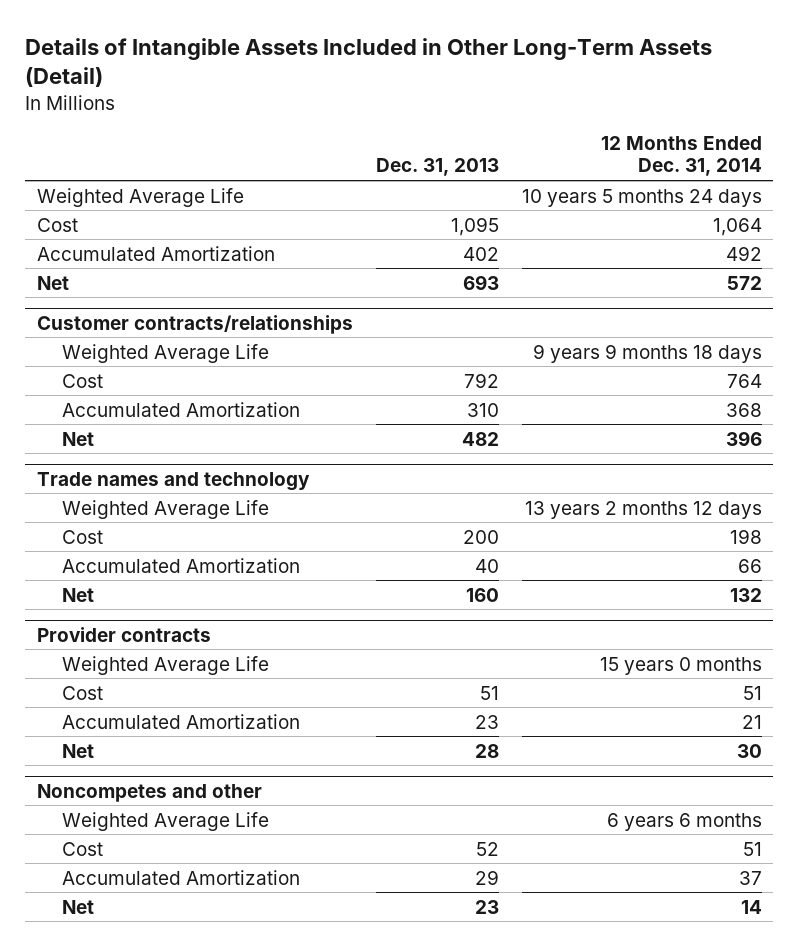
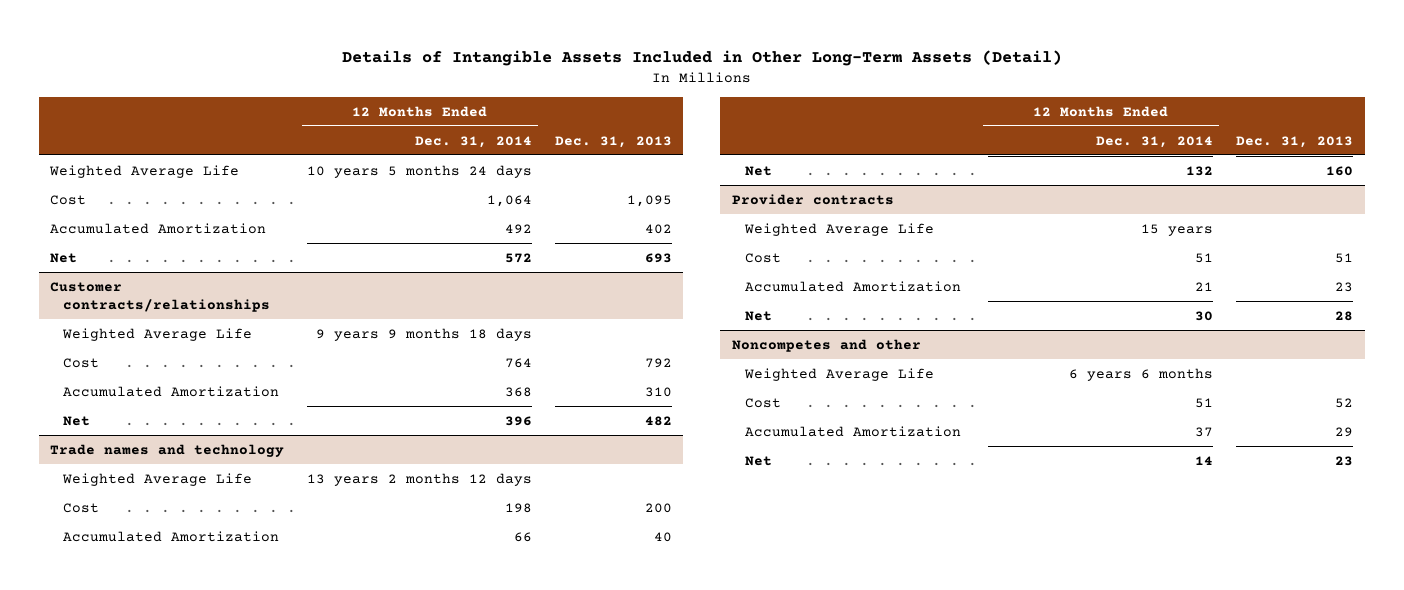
[599,656,762,675] 15 years 0 months -> [1141,223,1214,236] 15 years

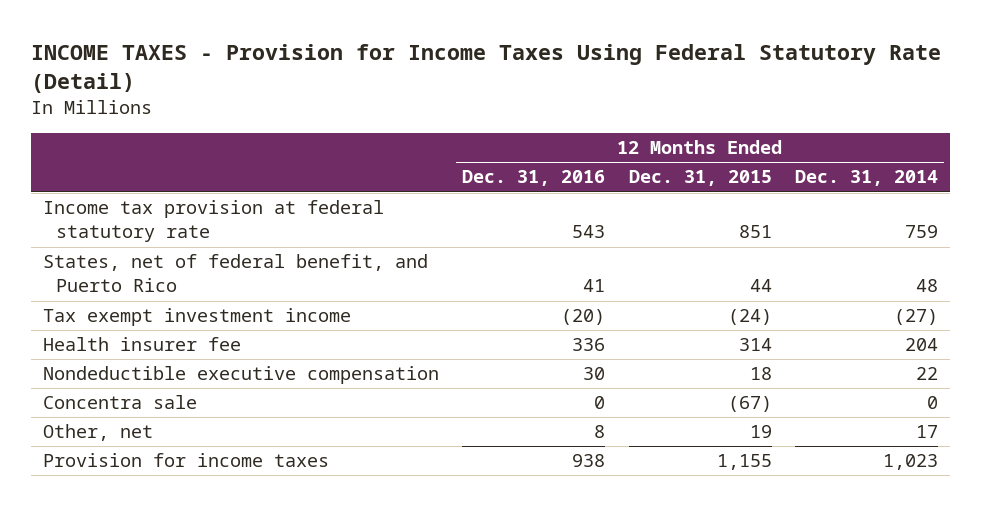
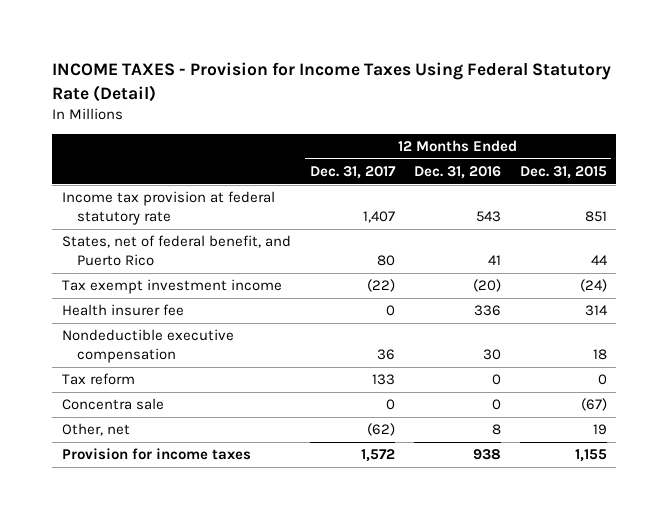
[795,170,939,187] Dec. 31, 2014 -> none
none -> [309,165,396,179] Dec. 31, 2017
none -> [61,373,135,386] Tax reform

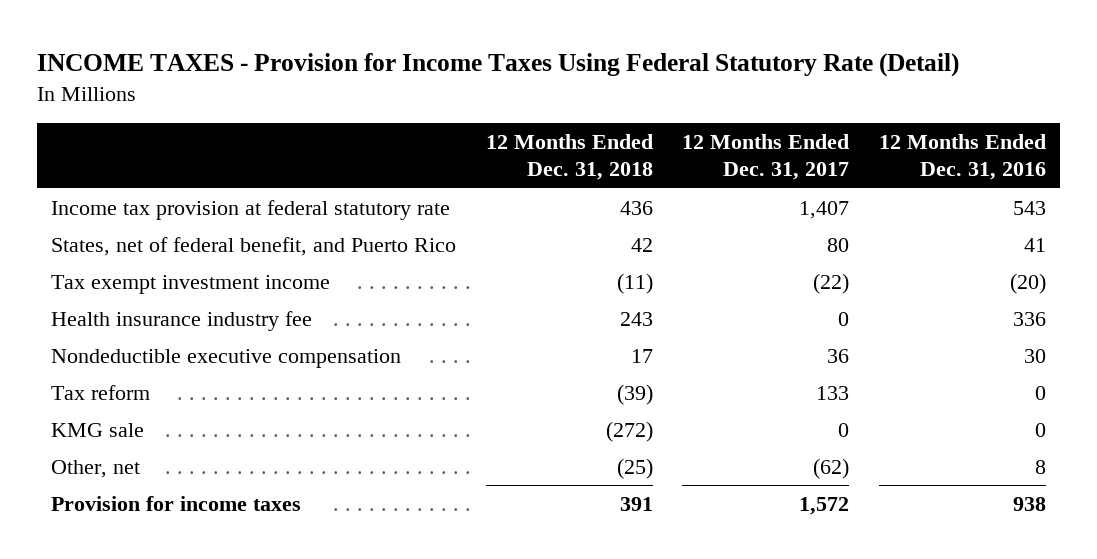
[519,165,607,179] Dec. 31, 2015 -> none
none -> [485,134,653,181] 12 Months Ended Dec. 31, 2018
[61,304,184,317] Health insurer fee -> [51,310,313,331] Health insurance industry fee
[61,398,164,411] Concentra sale -> [51,422,145,437] KMG sale

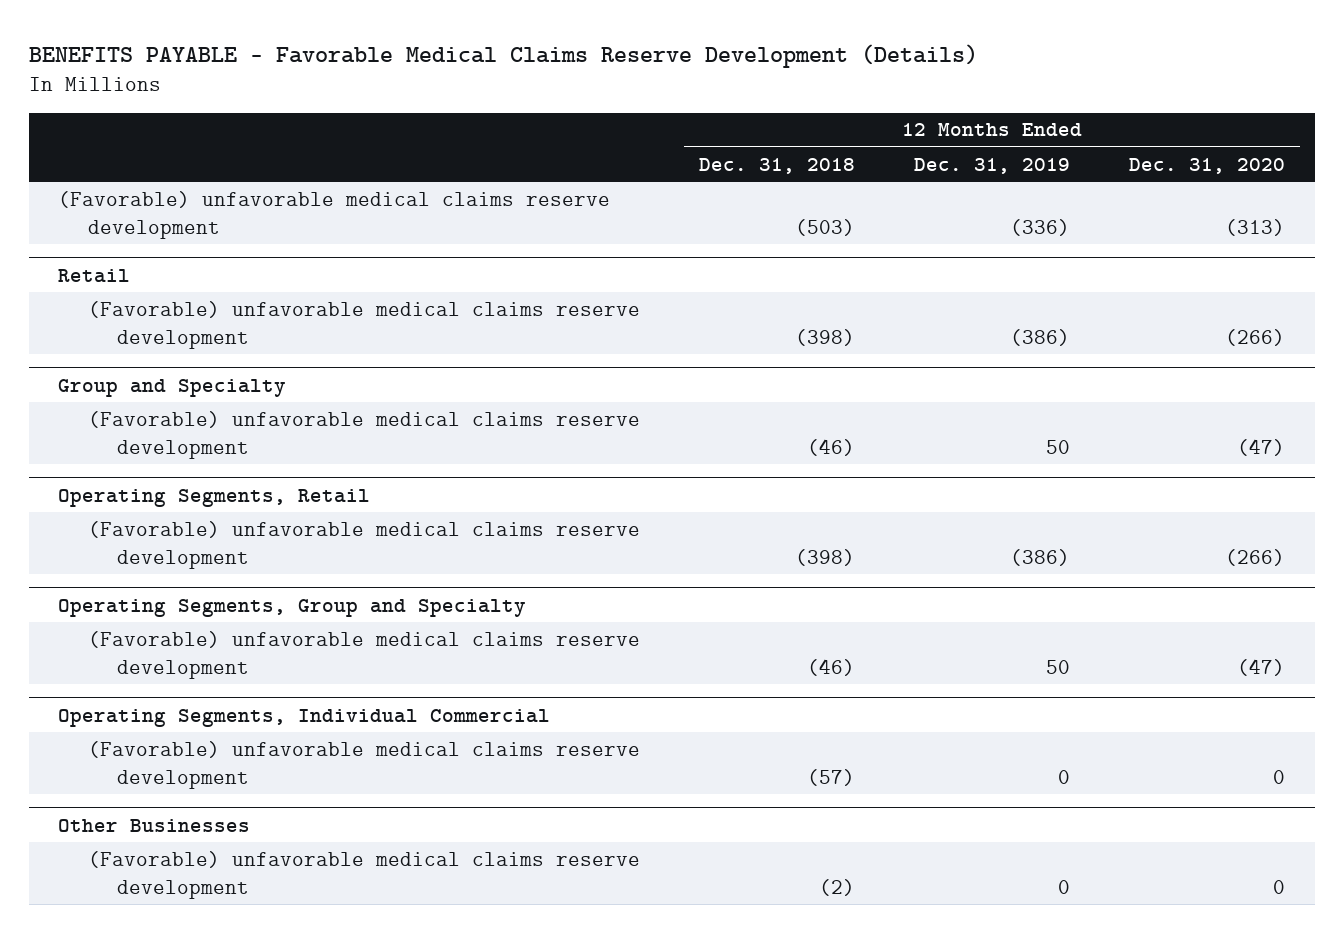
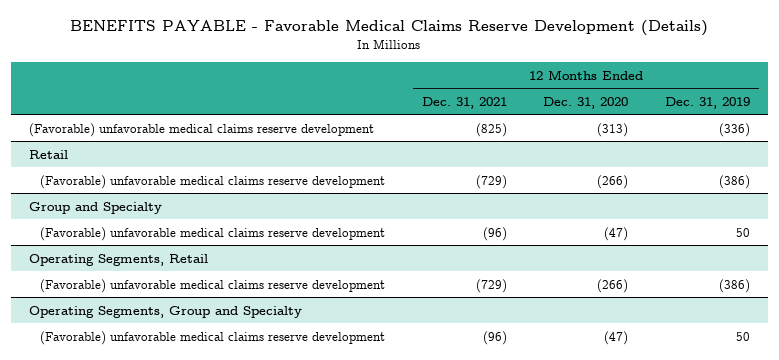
[698,157,855,174] Dec. 31, 2018 -> none
none -> [421,96,507,109] Dec. 31, 2021
[58,708,551,727] Operating Segments, Individual Commercial -> none
[87,740,640,789] (Favorable) unfavorable medical claims reserve development -> none
[58,818,251,832] Other Businesses -> none
[87,850,640,899] (Favorable) unfavorable medical claims reserve development -> none

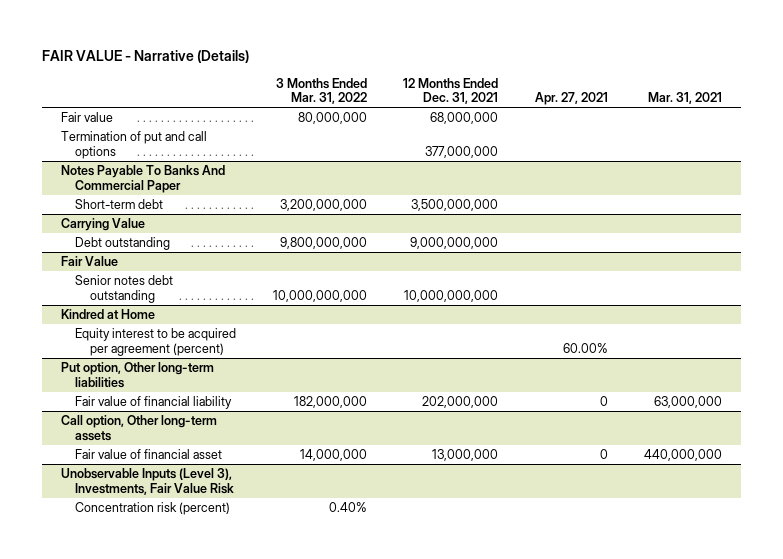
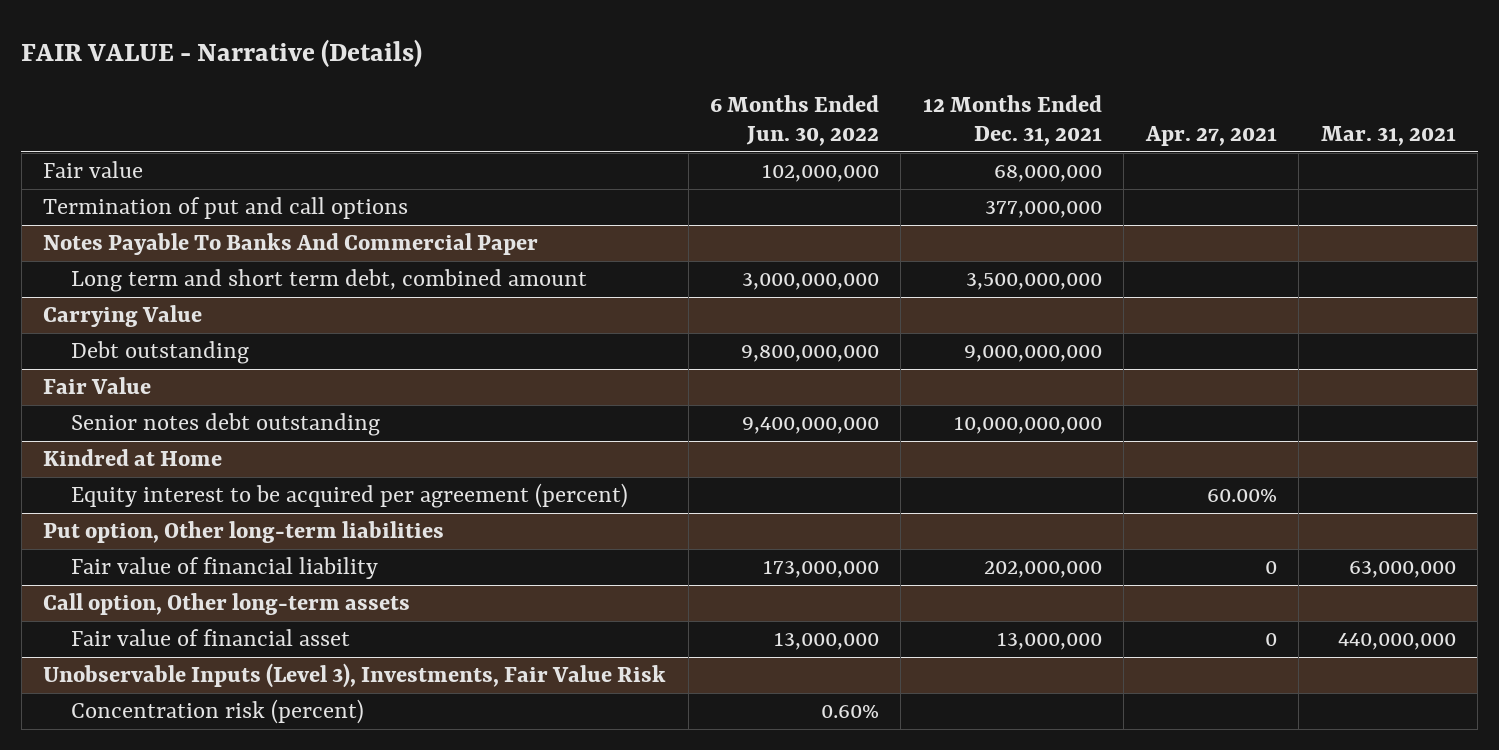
[275,77,367,105] 3 Months Ended Mar. 31, 2022 -> none
none -> [709,94,879,146] 6 Months Ended Jun. 30, 2022
[75,198,164,209] Short-term debt -> none
none -> [71,269,588,293] Long term and short term debt, combined amount

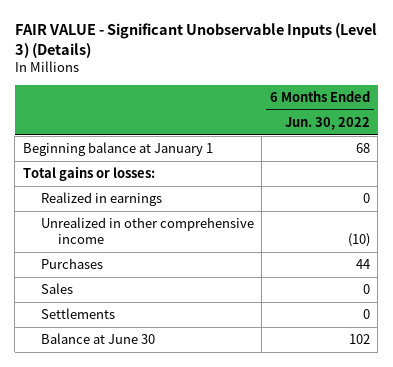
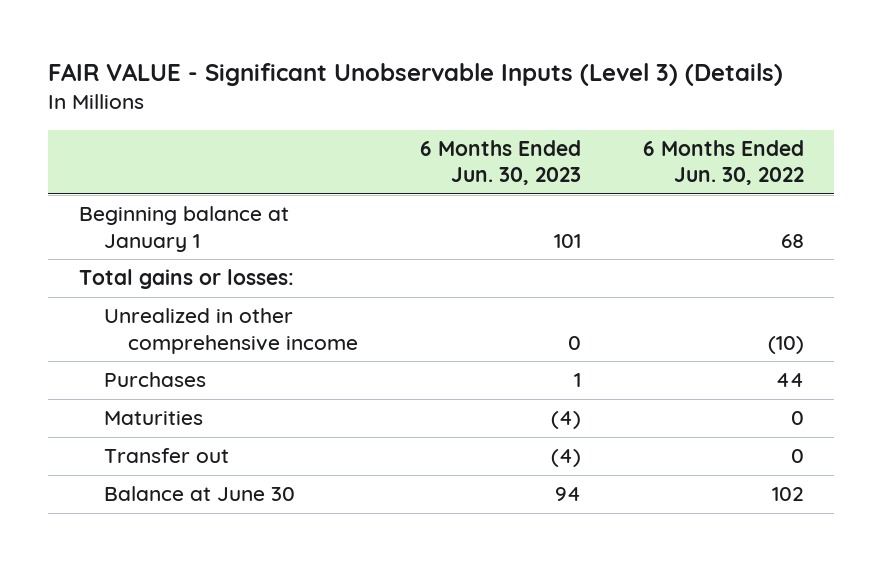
none -> [419,139,581,186] 6 Months Ended Jun. 30, 2023
[40,192,162,207] Realized in earnings -> none
[40,283,73,295] Sales -> none
[40,308,115,320] Settlements -> [103,411,203,426] Maturities
none -> [103,448,229,464] Transfer out

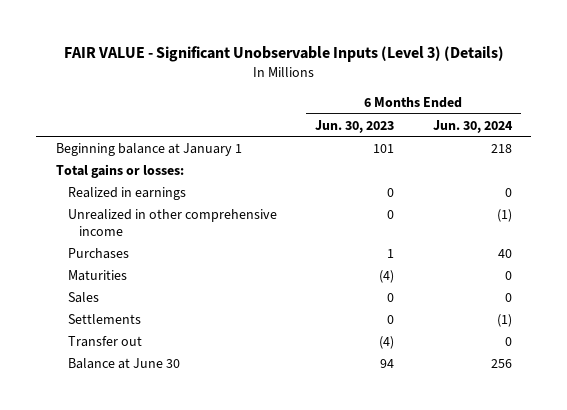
[642,139,804,186] 6 Months Ended Jun. 30, 2022 -> none
none -> [432,119,513,133] Jun. 30, 2024
none -> [67,186,186,200] Realized in earnings
none -> [67,291,99,303] Sales
none -> [67,313,141,324] Settlements

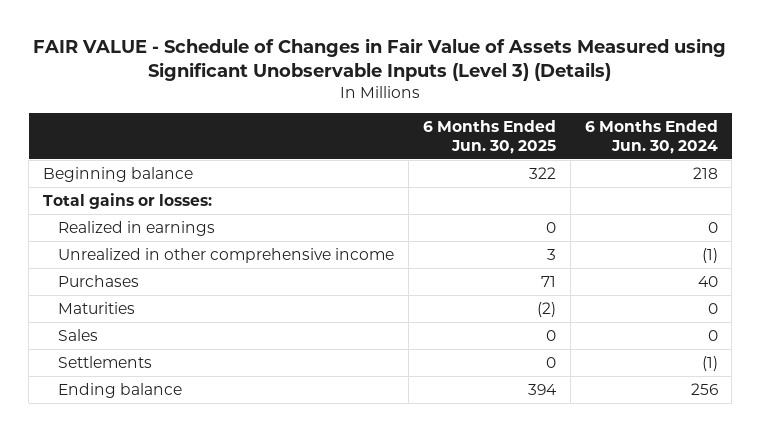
[63,46,504,63] FAIR VALUE - Significant Unobservable Inputs (Level 3) (Details) -> [33,37,727,81] FAIR VALUE - Schedule of Changes in Fair Value of Assets Measured using Significant Unobservable Inputs (Level 3) (Details)
[315,119,395,133] Jun. 30, 2023 -> none
none -> [422,120,556,154] 6 Months Ended Jun. 30, 2025
[55,142,242,156] Beginning balance at January 1 -> [43,166,194,182] Beginning balance
[67,335,142,347] Transfer out -> none
[67,357,180,369] Balance at June 30 -> [58,382,183,398] Ending balance

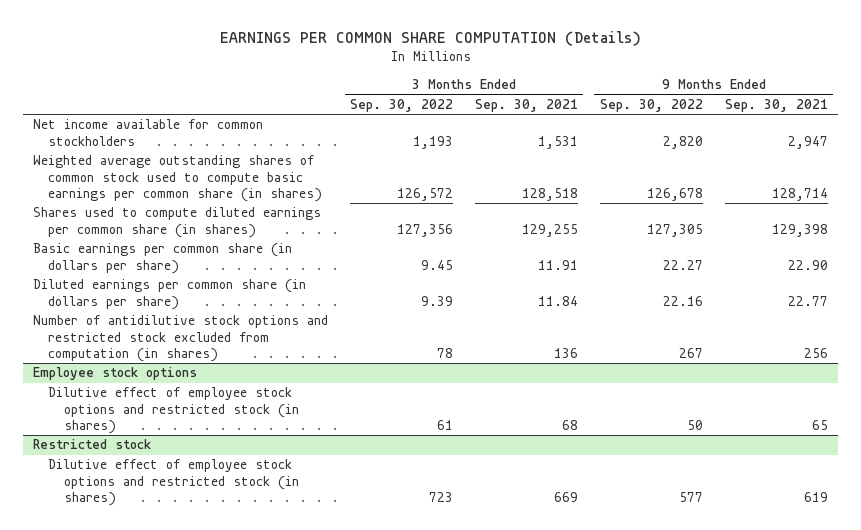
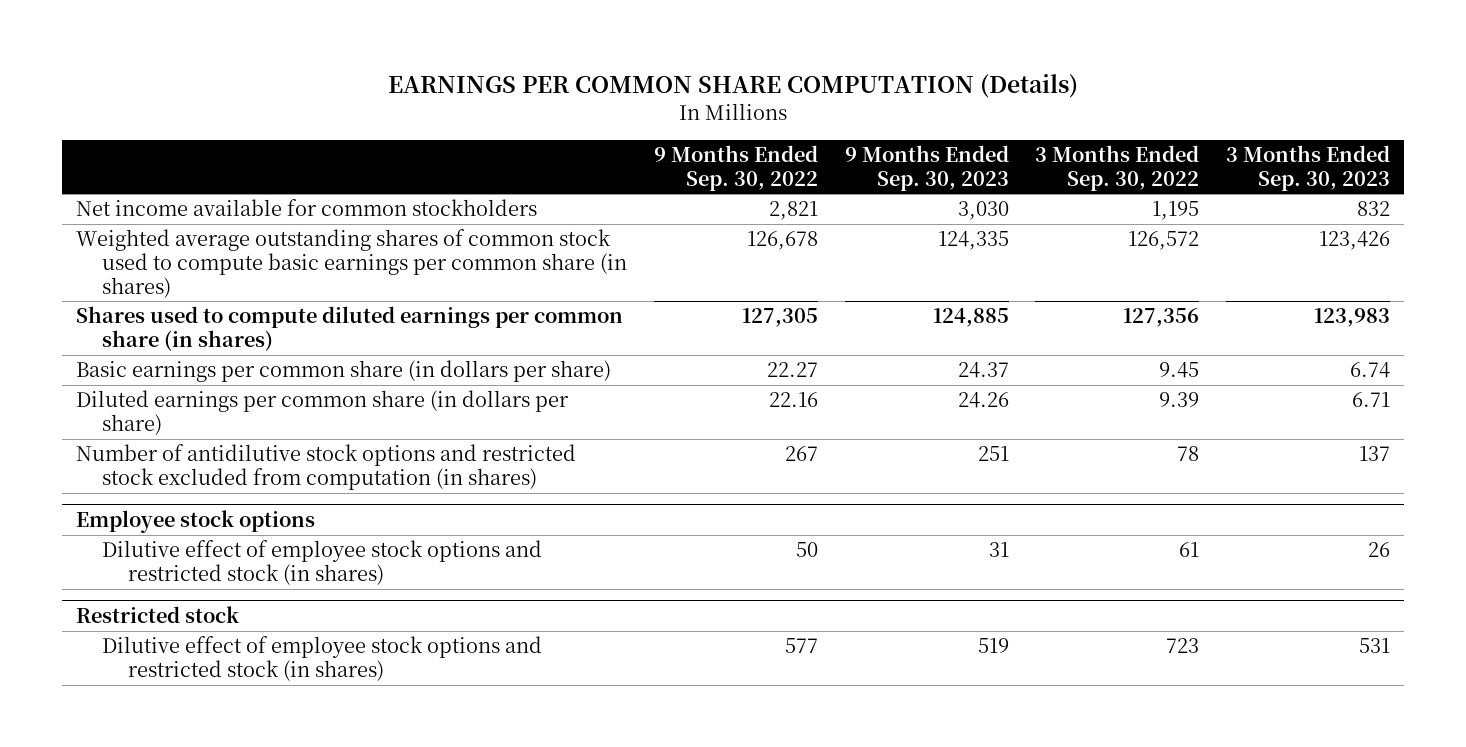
[475,98,579,112] Sep. 30, 2021 -> none
[724,98,828,112] Sep. 30, 2021 -> none
none -> [844,144,1009,191] 9 Months Ended Sep. 30, 2023
none -> [1226,144,1391,191] 3 Months Ended Sep. 30, 2023
[413,135,454,149] 1,193 -> [1152,201,1200,221] 1,195
[662,135,703,149] 2,820 -> [768,201,818,221] 2,821

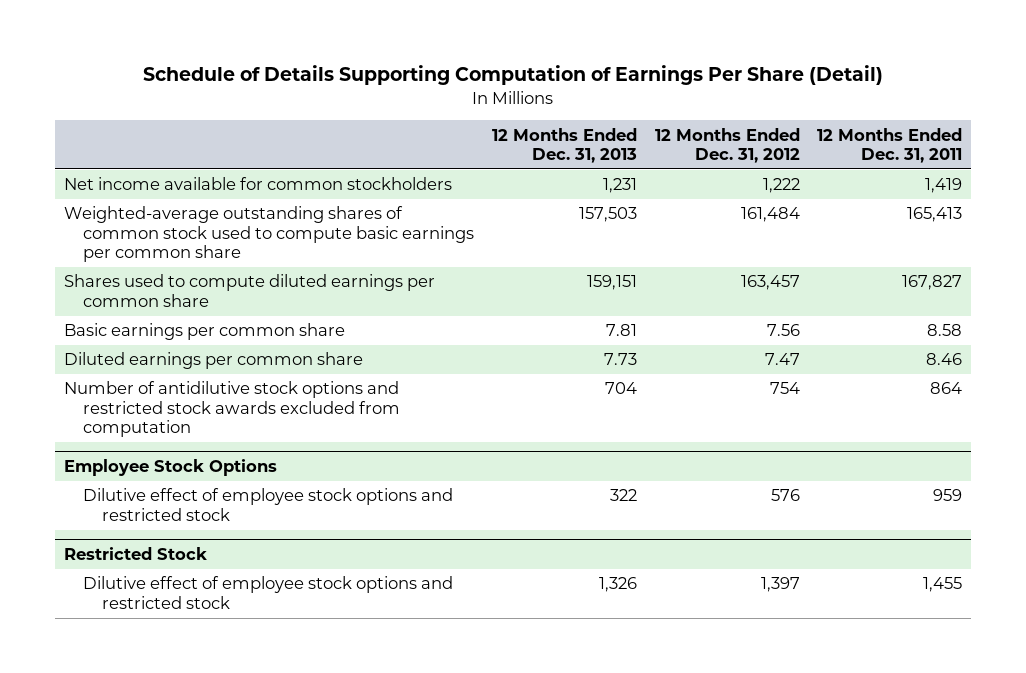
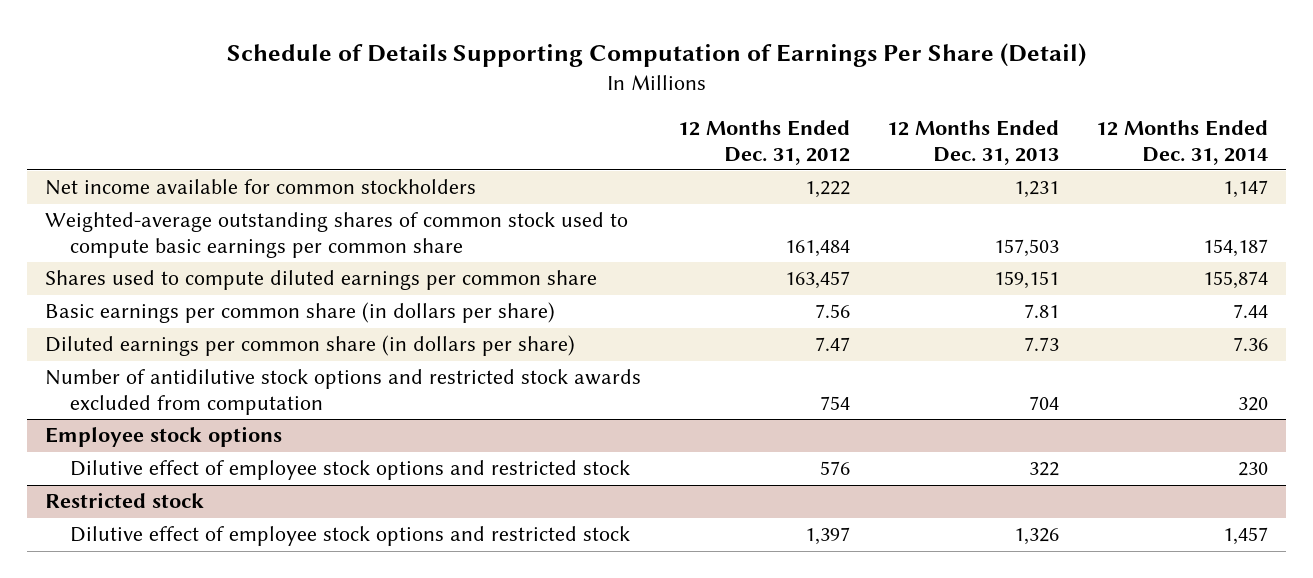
[817,127,963,164] 12 Months Ended Dec. 31, 2011 -> none
none -> [1095,120,1268,165] 12 Months Ended Dec. 31, 2014
[64,323,346,341] Basic earnings per common share -> [45,302,556,324] Basic earnings per common share (in dollars per share)
[64,352,364,370] Diluted earnings per common share -> [45,335,576,357] Diluted earnings per common share (in dollars per share)
[64,459,278,477] Employee Stock Options -> [45,426,283,448] Employee stock options
[64,547,208,561] Restricted Stock -> [45,492,205,509] Restricted stock

